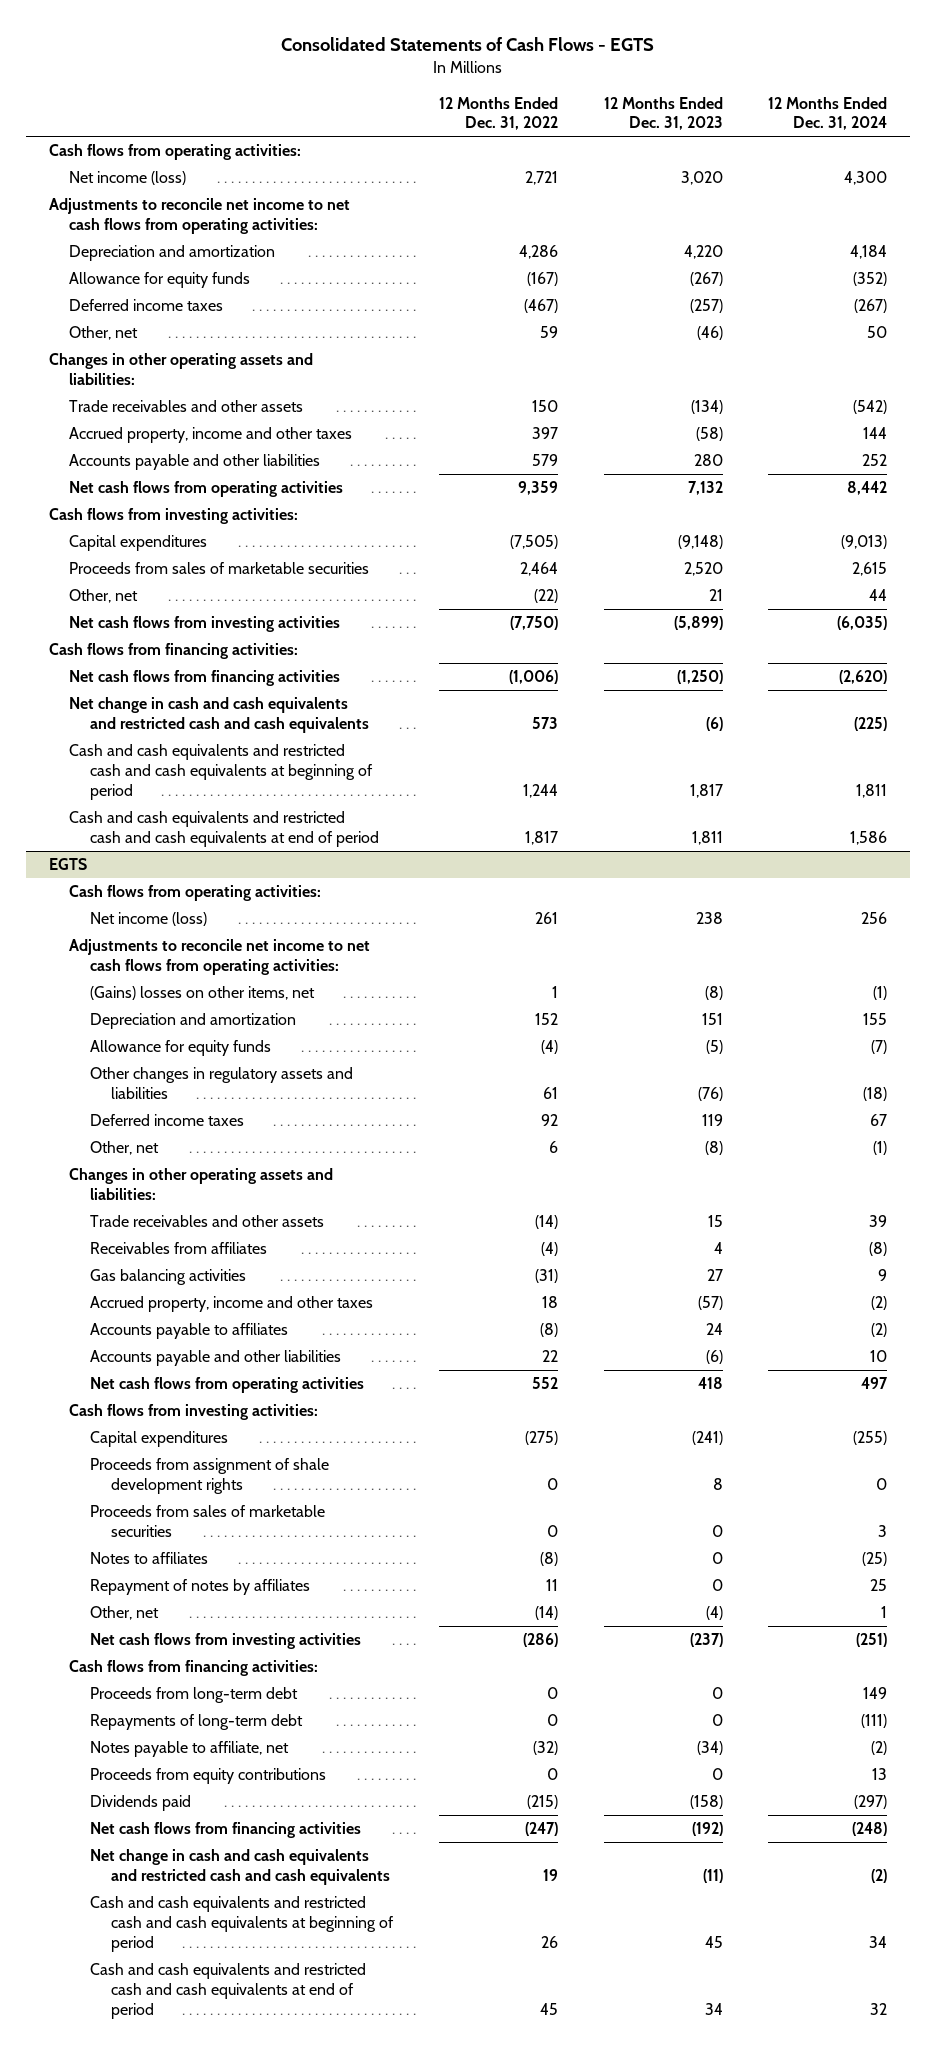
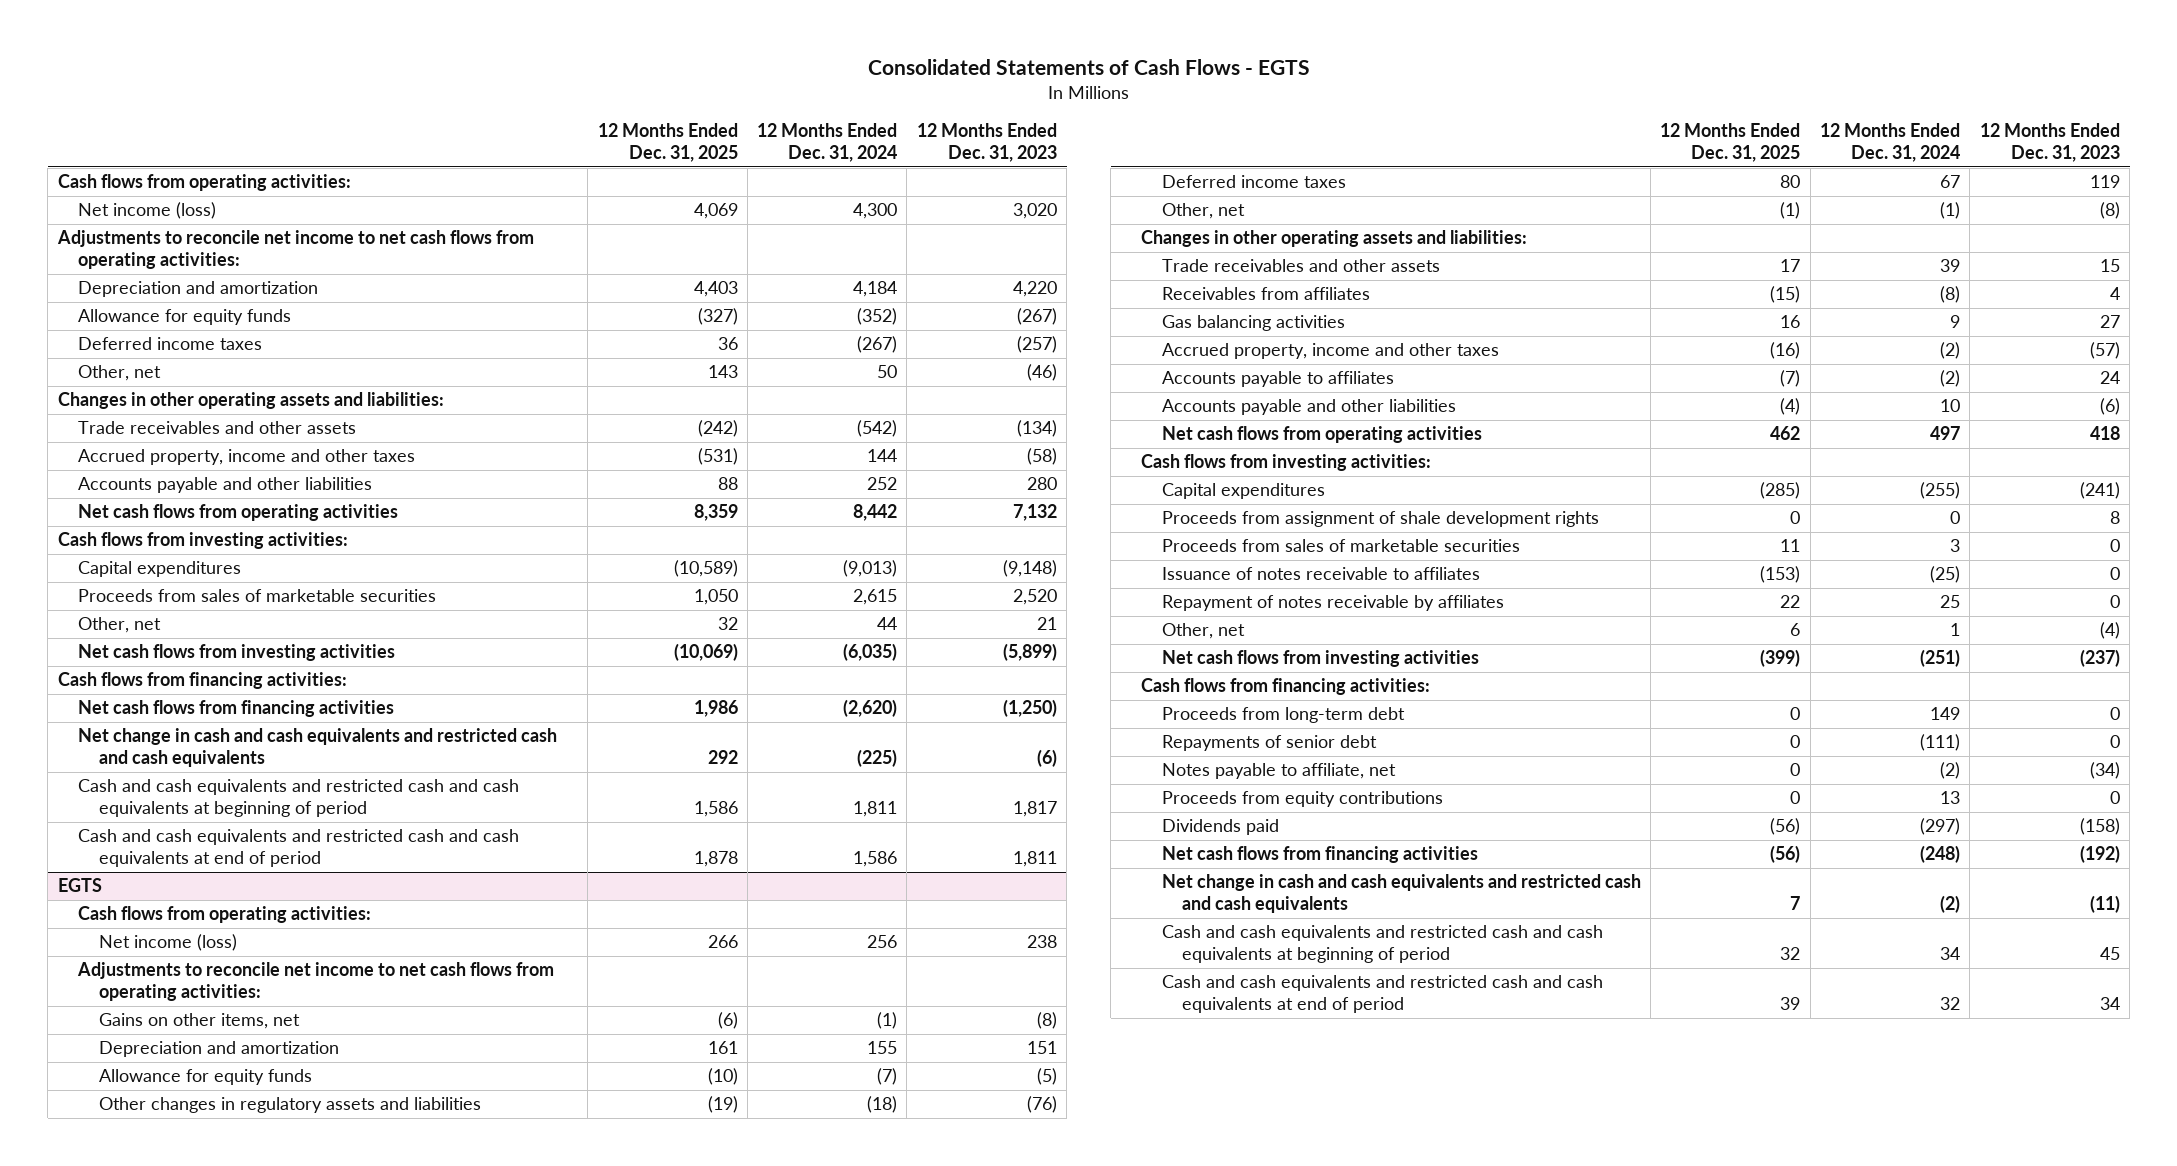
[438,96,558,131] 12 Months Ended Dec. 31, 2022 -> none
none -> [597,123,738,162] 12 Months Ended Dec. 31, 2025
[90,986,316,1001] (Gains) losses on other items, net -> [98,1013,300,1030] Gains on other items, net
[90,1552,209,1565] Notes to affiliates -> [1161,567,1480,581] Issuance of notes receivable to affiliates
[90,1579,311,1596] Repayment of notes by affiliates -> [1161,595,1504,612] Repayment of notes receivable by affiliates
[90,1714,304,1731] Repayments of long-term debt -> [1161,735,1377,752] Repayments of senior debt

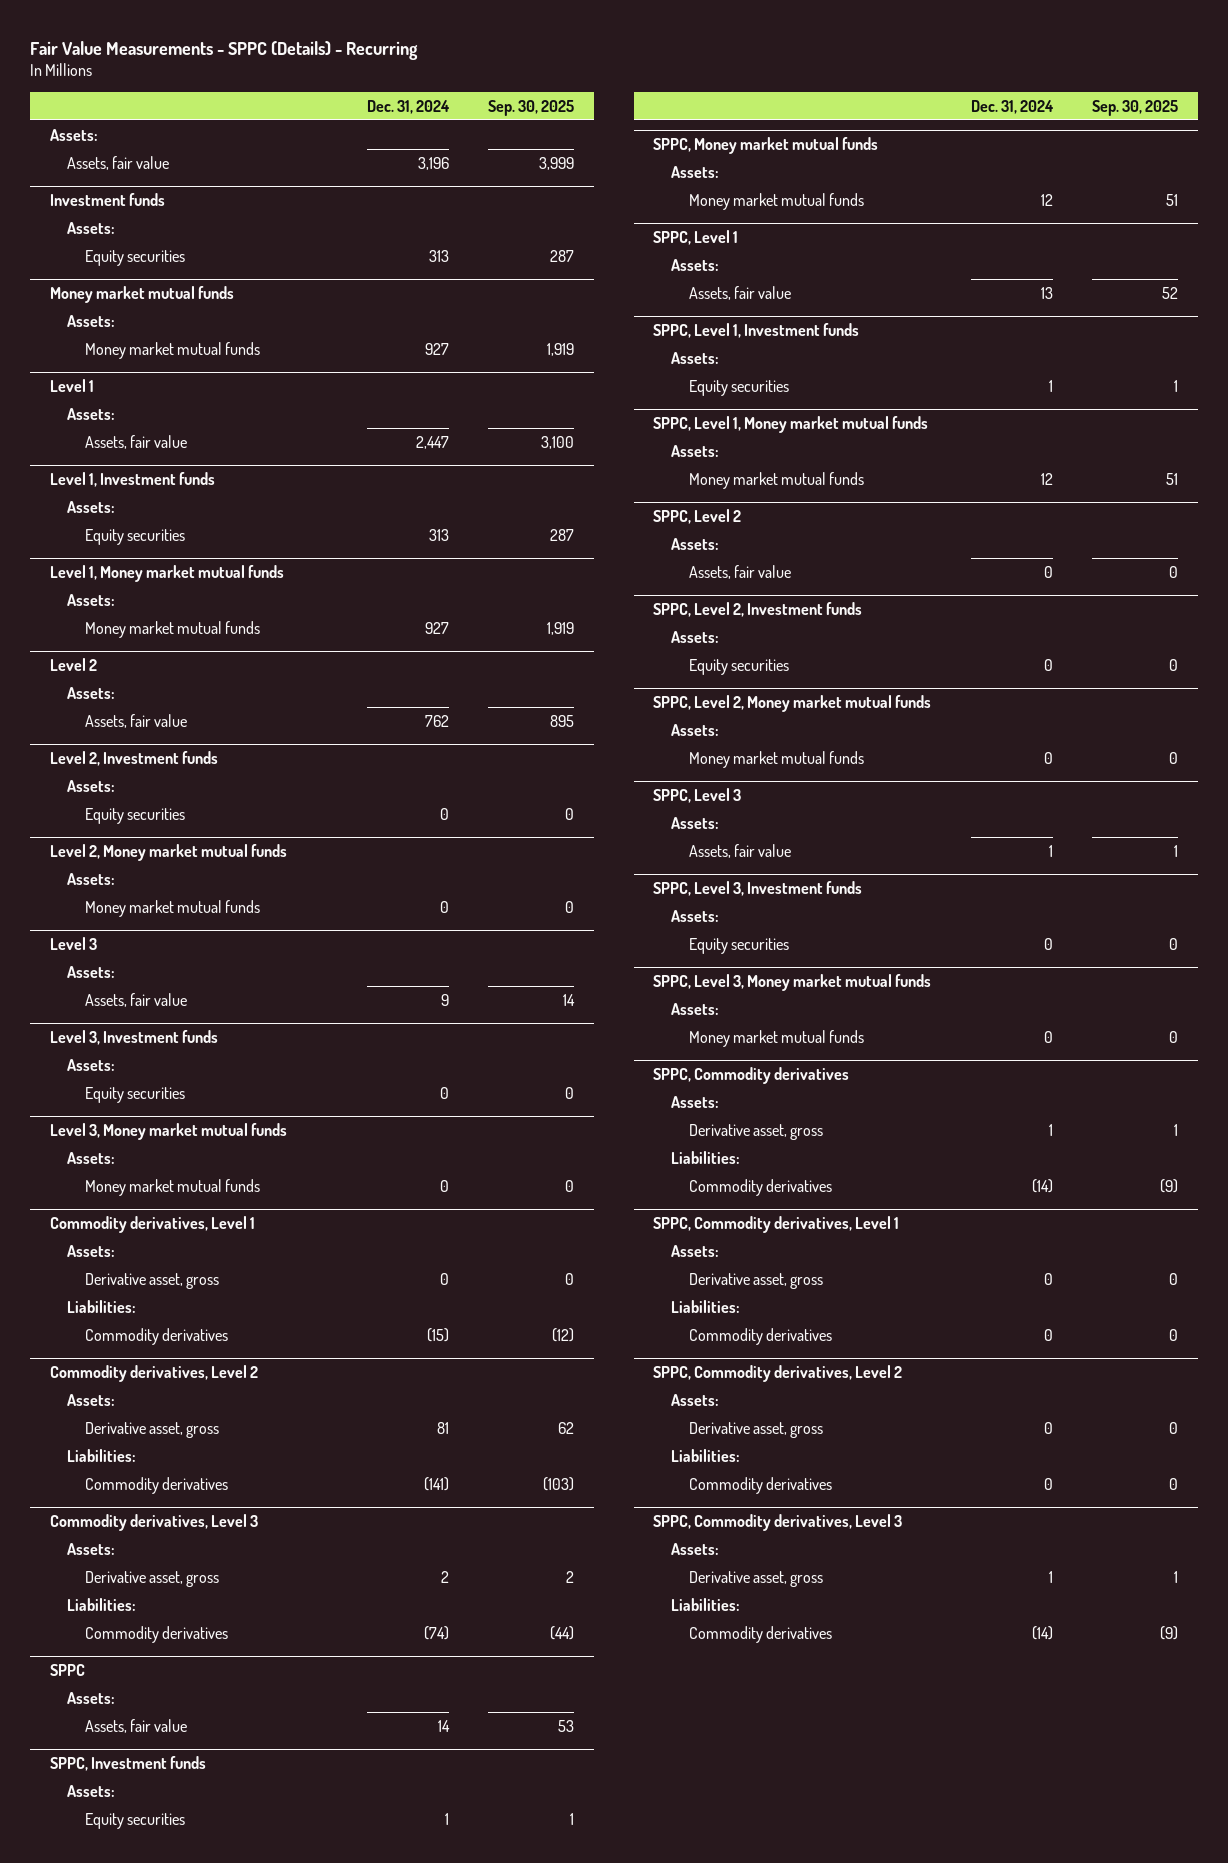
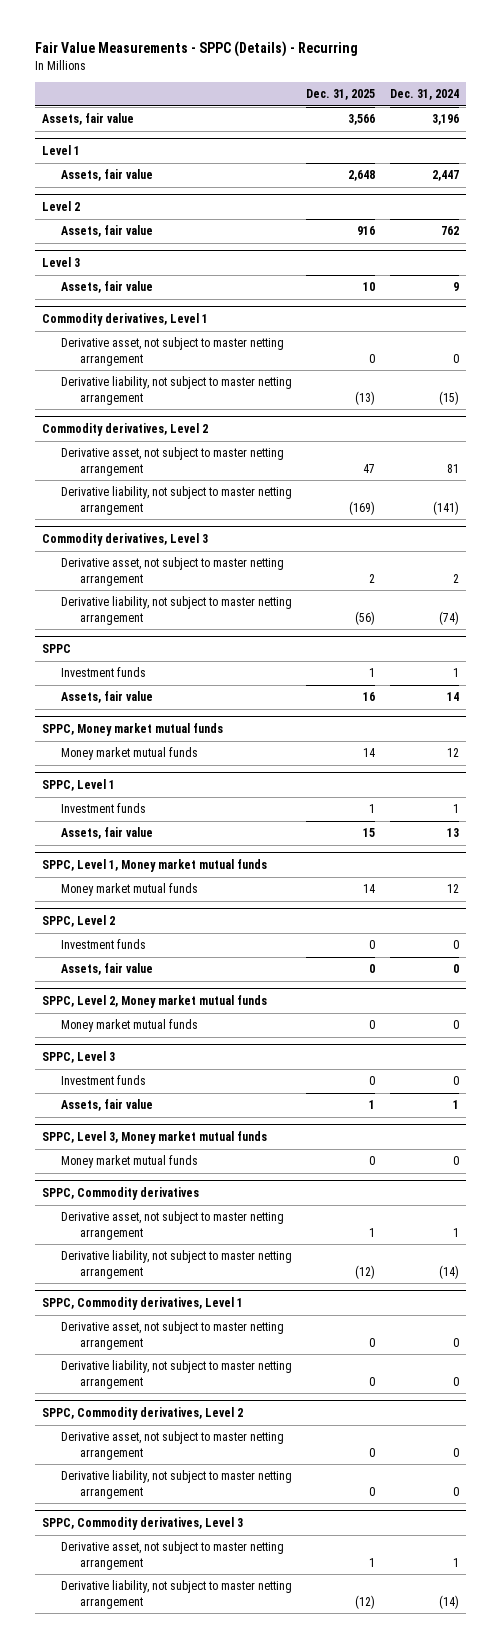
[488,99,575,116] Sep. 30, 2025 -> none
none -> [306,88,376,100] Dec. 31, 2025
[49,128,98,141] Assets: -> none
[49,192,165,206] Investment funds -> none
[67,221,116,234] Assets: -> none
[85,249,186,266] Equity securities -> none
[49,285,234,303] Money market mutual funds -> none
[67,314,116,327] Assets: -> none
[85,341,261,359] Money market mutual funds -> none
[67,407,116,420] Assets: -> none
[49,471,215,487] Level 1, Investment funds -> none
[67,500,116,513] Assets: -> none
[85,528,186,545] Equity securities -> none
[49,564,284,582] Level 1, Money market mutual funds -> none
[67,593,116,606] Assets: -> none
[85,620,261,638] Money market mutual funds -> none
[67,686,116,699] Assets: -> none
[49,750,218,766] Level 2, Investment funds -> none
[67,779,116,792] Assets: -> none
[85,807,186,824] Equity securities -> none
[49,843,287,861] Level 2, Money market mutual funds -> none
[67,872,116,885] Assets: -> none
[85,899,261,917] Money market mutual funds -> none
[67,965,116,978] Assets: -> none
[49,1029,218,1045] Level 3, Investment funds -> none
[67,1058,116,1071] Assets: -> none
[85,1086,186,1103] Equity securities -> none
[49,1122,287,1140] Level 3, Money market mutual funds -> none
[67,1151,116,1164] Assets: -> none
[85,1178,261,1196] Money market mutual funds -> none
[67,1244,116,1257] Assets: -> none
[67,1299,137,1313] Liabilities: -> none
[85,1272,220,1289] Derivative asset, gross -> [60,337,284,366] Derivative asset, not subject to master netting arrangement
[85,1327,229,1345] Commodity derivatives -> [60,376,292,405] Derivative liability, not subject to master netting arrangement
[67,1393,116,1406] Assets: -> none
[67,1448,137,1462] Liabilities: -> none
[85,1421,220,1438] Derivative asset, gross -> [60,447,284,476] Derivative asset, not subject to master netting arrangement
[85,1476,229,1494] Commodity derivatives -> [60,486,292,515] Derivative liability, not subject to master netting arrangement
[67,1542,116,1555] Assets: -> none
[67,1597,137,1611] Liabilities: -> none
[85,1570,220,1587] Derivative asset, gross -> [60,557,284,586] Derivative asset, not subject to master netting arrangement
[85,1625,229,1643] Commodity derivatives -> [60,596,292,625] Derivative liability, not subject to master netting arrangement
[67,1691,116,1704] Assets: -> none
none -> [60,667,146,678] Investment funds
[49,1755,206,1771] SPPC, Investment funds -> none
[67,1784,116,1797] Assets: -> none
[85,1812,186,1829] Equity securities -> none
[671,165,720,178] Assets: -> none
[671,258,720,271] Assets: -> none
none -> [60,803,146,814] Investment funds
[653,322,860,338] SPPC, Level 1, Investment funds -> none
[671,351,720,364] Assets: -> none
[688,379,789,396] Equity securities -> none
[671,444,720,457] Assets: -> none
[671,537,720,550] Assets: -> none
none -> [60,939,146,950] Investment funds
[653,601,863,617] SPPC, Level 2, Investment funds -> none
[671,630,720,643] Assets: -> none
[688,658,789,675] Equity securities -> none
[671,723,720,736] Assets: -> none
[671,816,720,829] Assets: -> none
none -> [60,1075,146,1086] Investment funds
[653,880,863,896] SPPC, Level 3, Investment funds -> none
[671,909,720,922] Assets: -> none
[688,937,789,954] Equity securities -> none
[671,1002,720,1015] Assets: -> none
[671,1095,720,1108] Assets: -> none
[671,1150,741,1164] Liabilities: -> none
[688,1123,823,1140] Derivative asset, gross -> [60,1211,284,1240] Derivative asset, not subject to master netting arrangement
[688,1178,832,1196] Commodity derivatives -> [60,1250,292,1279] Derivative liability, not subject to master netting arrangement
[671,1244,720,1257] Assets: -> none
[671,1299,741,1313] Liabilities: -> none
[688,1272,823,1289] Derivative asset, gross -> [60,1321,284,1350] Derivative asset, not subject to master netting arrangement
[688,1327,832,1345] Commodity derivatives -> [60,1360,292,1389] Derivative liability, not subject to master netting arrangement
[671,1393,720,1406] Assets: -> none
[671,1448,741,1462] Liabilities: -> none
[688,1421,823,1438] Derivative asset, gross -> [60,1431,284,1460] Derivative asset, not subject to master netting arrangement
[688,1476,832,1494] Commodity derivatives -> [60,1470,292,1499] Derivative liability, not subject to master netting arrangement
[671,1542,720,1555] Assets: -> none
[671,1597,741,1611] Liabilities: -> none
[688,1570,823,1587] Derivative asset, gross -> [60,1541,284,1570] Derivative asset, not subject to master netting arrangement
[688,1625,832,1643] Commodity derivatives -> [60,1580,292,1609] Derivative liability, not subject to master netting arrangement

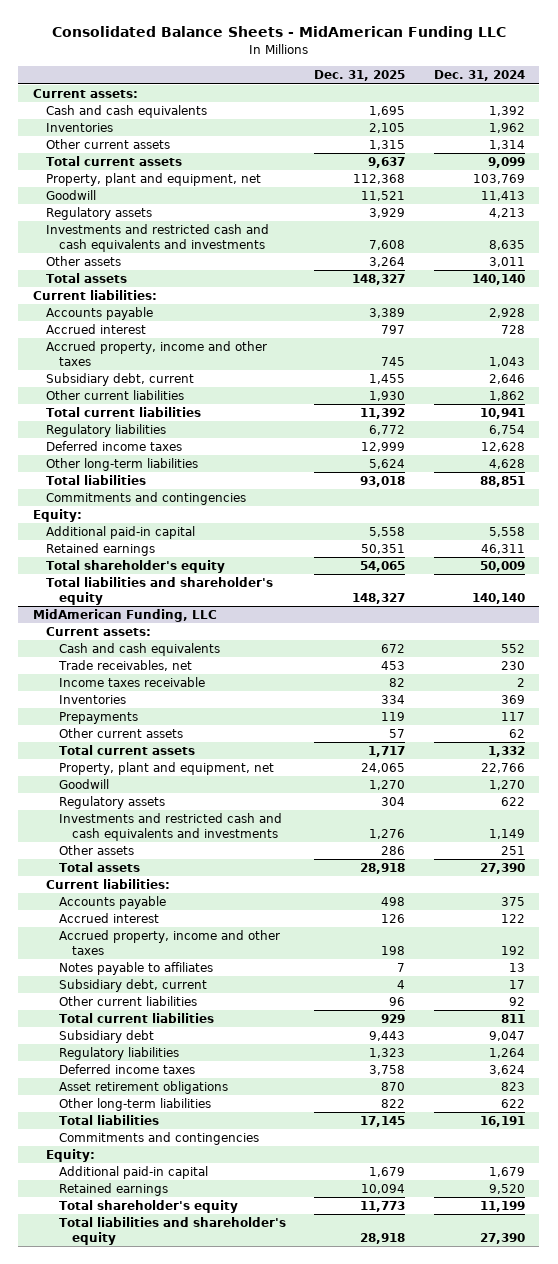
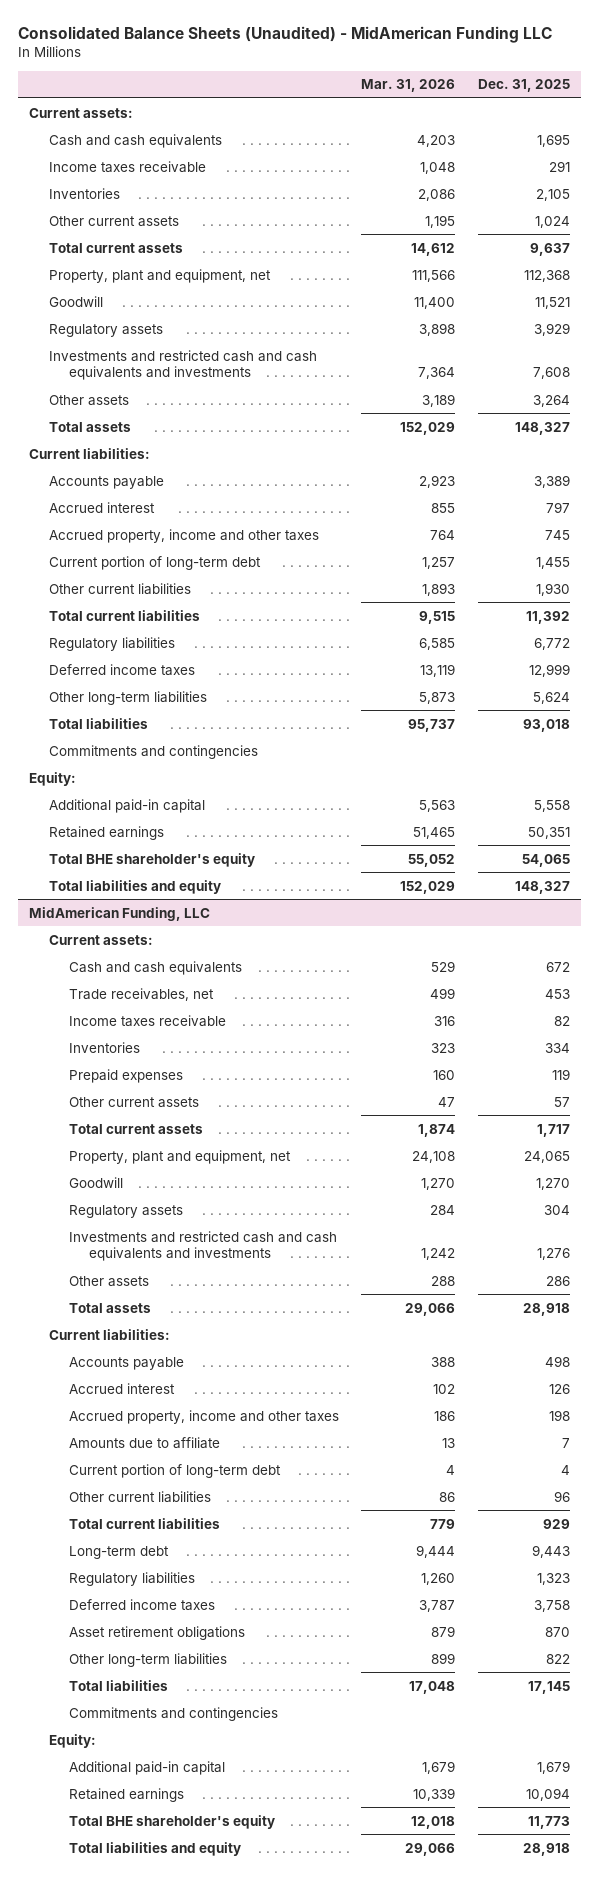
[51,26,506,41] Consolidated Balance Sheets - MidAmerican Funding LLC -> [17,25,552,43] Consolidated Balance Sheets (Unaudited) - MidAmerican Funding LLC
[434,70,526,82] Dec. 31, 2024 -> none
none -> [361,79,456,93] Mar. 31, 2026
none -> [48,160,206,173] Income taxes receivable
[369,140,406,151] 1,315 -> [534,215,570,228] 1,024
[45,373,194,387] Subsidiary debt, current -> [48,555,261,570] Current portion of long-term debt
[45,560,225,574] Total shareholder's equity -> [48,852,255,867] Total BHE shareholder's equity
[45,577,273,605] Total liabilities and shareholder's equity -> [48,879,221,894] Total liabilities and equity
[58,712,138,725] Prepayments -> [68,1068,183,1083] Prepaid expenses
[58,979,207,993] Subsidiary debt, current -> none
[58,962,213,976] Notes payable to affiliates -> [68,1436,220,1449] Amounts due to affiliate
none -> [68,1463,281,1478] Current portion of long-term debt
[58,1030,154,1044] Subsidiary debt -> [68,1545,169,1559] Long-term debt
[58,1200,238,1214] Total shareholder's equity -> [68,1814,275,1829] Total BHE shareholder's equity
[58,1217,286,1245] Total liabilities and shareholder's equity -> [68,1841,241,1856] Total liabilities and equity

